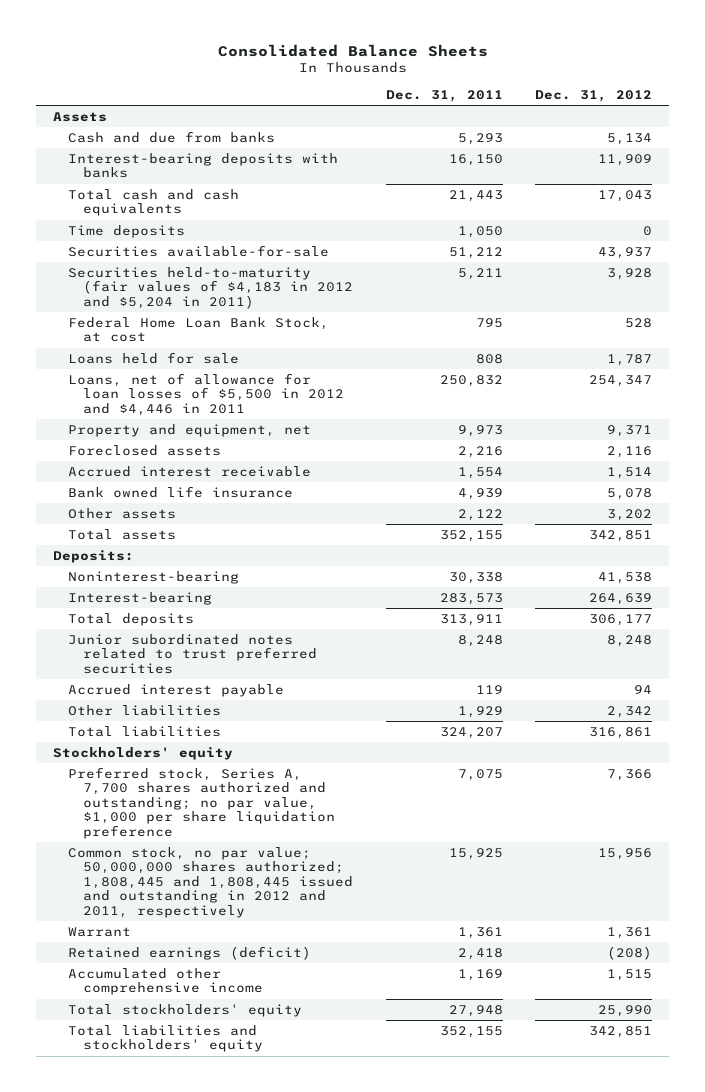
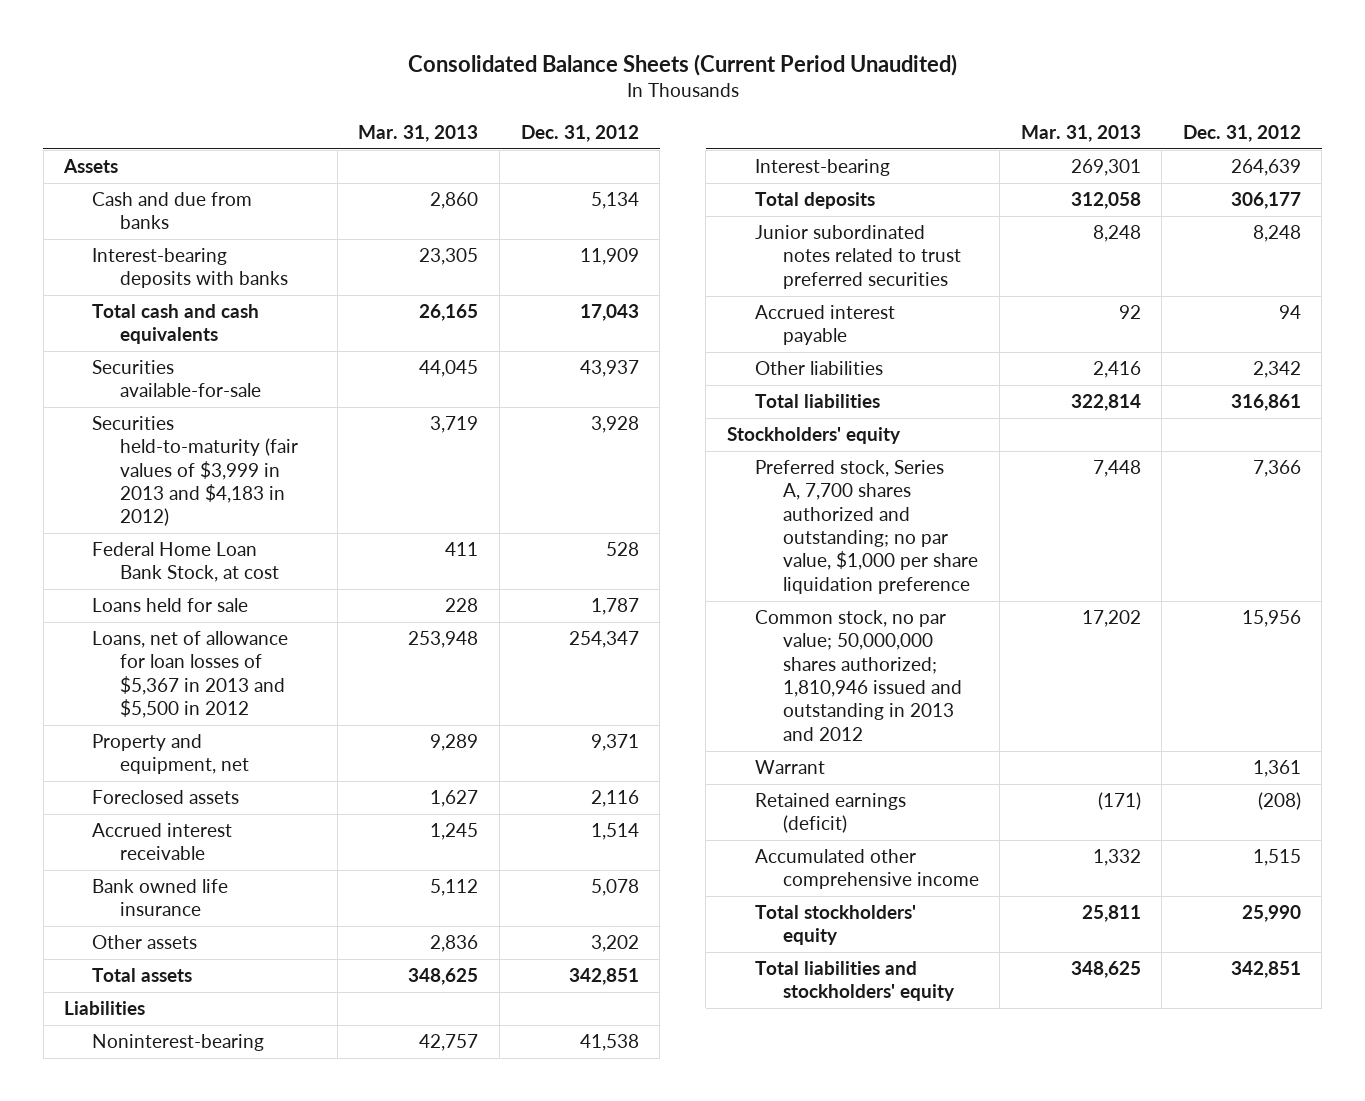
[217,43,488,57] Consolidated Balance Sheets -> [407,54,957,77] Consolidated Balance Sheets (Current Period Unaudited)
[385,90,503,103] Dec. 31, 2011 -> none
none -> [358,124,479,142] Mar. 31, 2013
[67,224,185,238] Time deposits -> none
[67,266,354,309] Securities held-to-maturity (fair values of $4,183 in 2012 and $5,204 in 2011) -> [92,416,299,527] Securities held-to-maturity (fair values of $3,999 in 2013 and $4,183 in 2012)
[67,372,345,416] Loans, net of allowance for loan losses of $5,500 in 2012 and $4,446 in 2011 -> [92,631,289,719] Loans, net of allowance for loan losses of $5,367 in 2013 and $5,500 in 2012
[52,549,134,563] Deposits: -> none
none -> [64,1001,146,1016] Liabilities
[67,846,354,918] Common stock, no par value; 50,000,000 shares authorized; 1,808,445 and 1,808,445 issued and outstanding in 2012 and 2011, respectively -> [754,610,962,741] Common stock, no par value; 50,000,000 shares authorized; 1,810,946 issued and outstanding in 2013 and 2012

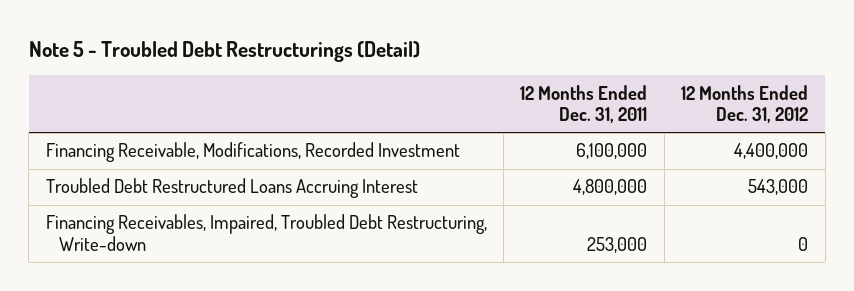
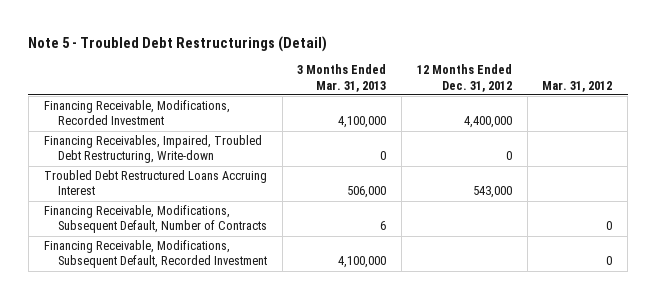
[520,84,648,124] 12 Months Ended Dec. 31, 2011 -> none
none -> [297,63,387,92] 3 Months Ended Mar. 31, 2013
none -> [542,80,613,92] Mar. 31, 2012
[45,178,418,199] Troubled Debt Restructured Loans Accruing Interest -> [43,169,267,196] Troubled Debt Restructured Loans Accruing Interest
none -> [43,204,267,234] Financing Receivable, Modifications, Subsequent Default, Number of Contracts
none -> [43,239,267,269] Financing Receivable, Modifications, Subsequent Default, Recorded Investment

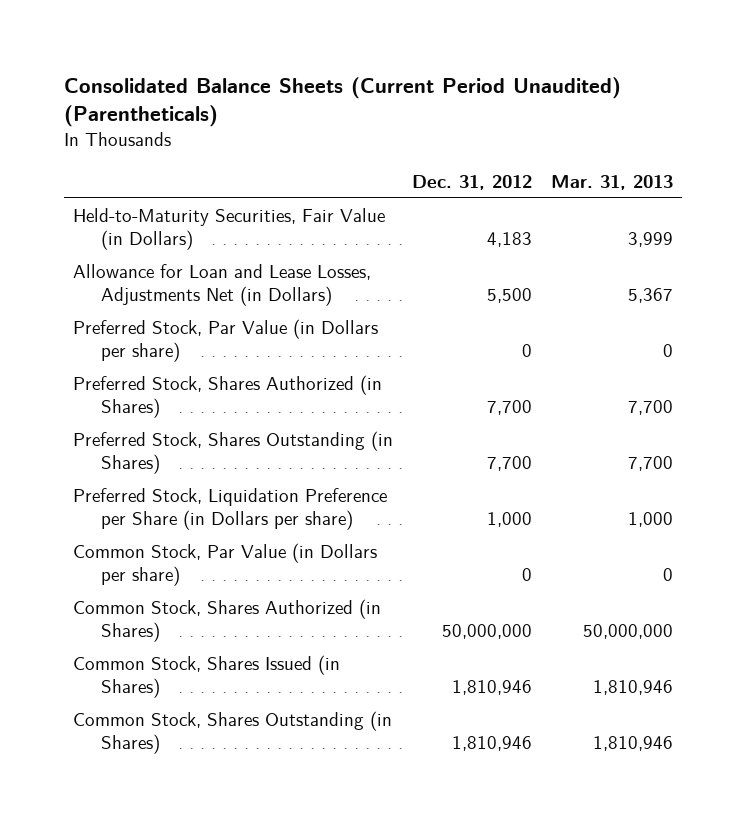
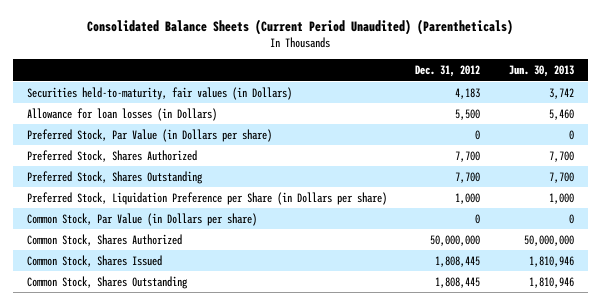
[550,174,673,190] Mar. 31, 2013 -> none
none -> [508,65,574,78] Jun. 30, 2013
[73,208,386,250] Held-to-Maturity Securities, Fair Value (in Dollars) -> [27,86,293,100] Securities held-to-maturity, fair values (in Dollars)
[73,264,372,306] Allowance for Loan and Lease Losses, Adjustments Net (in Dollars) -> [27,107,218,121] Allowance for loan losses (in Dollars)
[73,375,383,418] Preferred Stock, Shares Authorized (in Shares) -> [27,149,198,162] Preferred Stock, Shares Authorized
[73,431,394,474] Preferred Stock, Shares Outstanding (in Shares) -> [27,170,204,184] Preferred Stock, Shares Outstanding
[73,599,382,642] Common Stock, Shares Authorized (in Shares) -> [27,233,183,246] Common Stock, Shares Authorized
[73,655,341,698] Common Stock, Shares Issued (in Shares) -> [27,254,163,267] Common Stock, Shares Issued
[452,679,533,695] 1,810,946 -> [435,255,481,267] 1,808,445
[73,711,393,754] Common Stock, Shares Outstanding (in Shares) -> [27,275,189,289] Common Stock, Shares Outstanding
[452,735,533,751] 1,810,946 -> [435,276,481,288] 1,808,445

